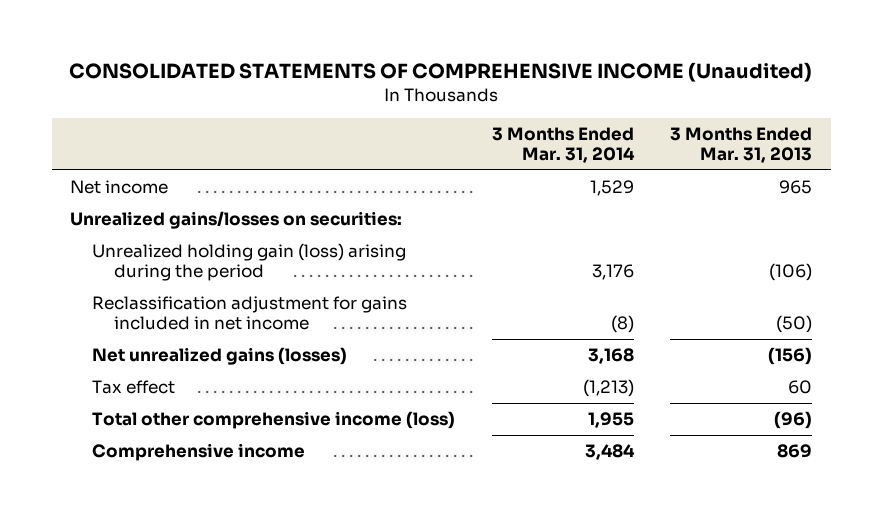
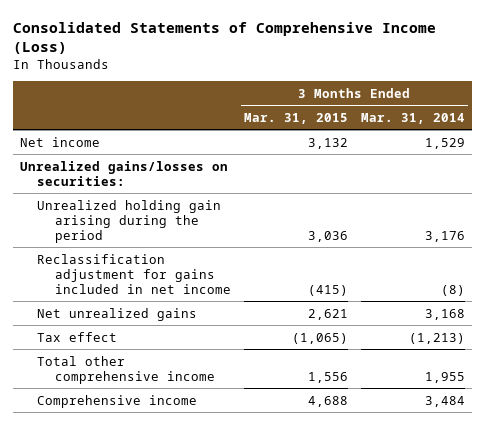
[69,62,813,83] CONSOLIDATED STATEMENTS OF COMPREHENSIVE INCOME (Unaudited) -> [13,21,437,55] Consolidated Statements of Comprehensive Income (Loss)
[670,126,813,163] 3 Months Ended Mar. 31, 2013 -> none
none -> [243,112,348,124] Mar. 31, 2015
[92,243,407,282] Unrealized holding gain (loss) arising during the period -> [37,199,222,243] Unrealized holding gain arising during the period
[92,347,348,366] Net unrealized gains (losses) -> [37,307,198,321] Net unrealized gains
[92,411,456,430] Total other comprehensive income (loss) -> [37,355,215,384] Total other comprehensive income

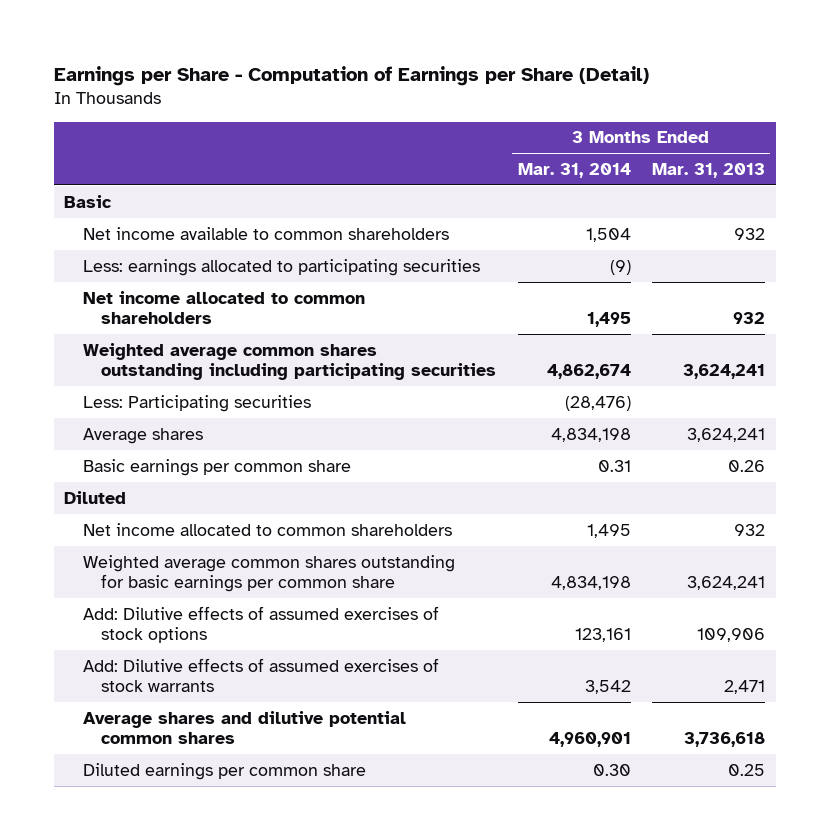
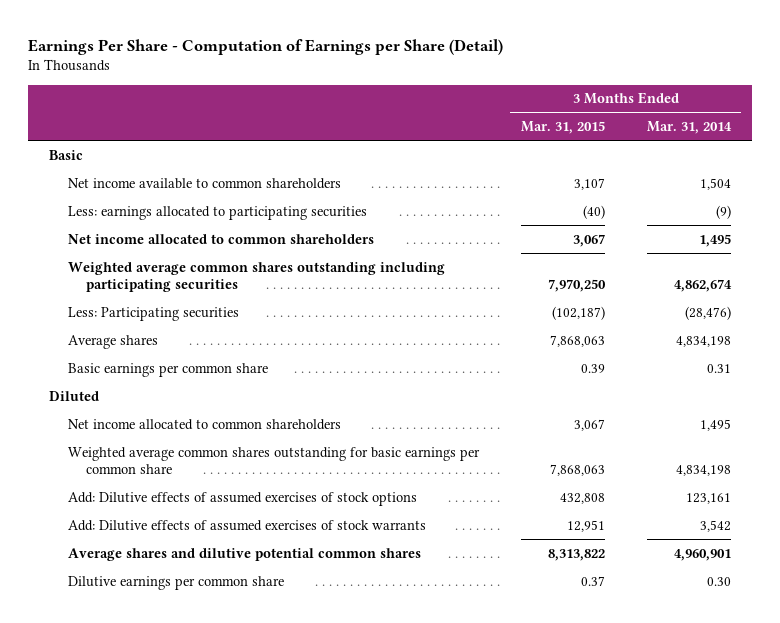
[53,65,649,86] Earnings per Share - Computation of Earnings per Share (Detail) -> [28,38,504,55] Earnings Per Share - Computation of Earnings per Share (Detail)
[651,163,765,179] Mar. 31, 2013 -> none
none -> [520,121,605,135] Mar. 31, 2015
[82,762,366,780] Diluted earnings per common share -> [67,575,284,590] Dilutive earnings per common share

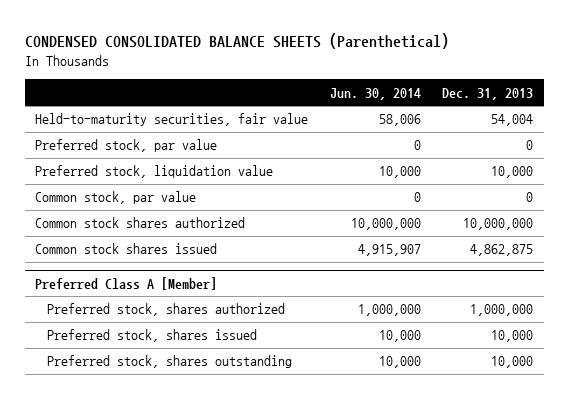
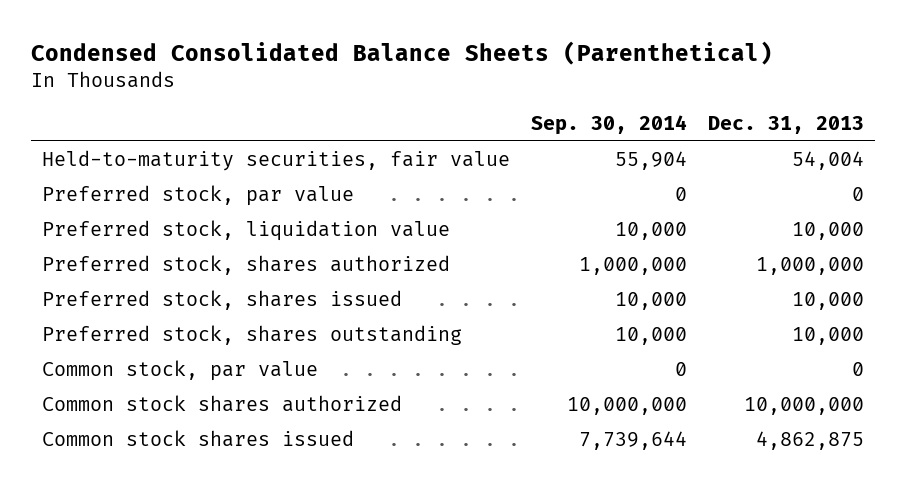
[24,33,449,50] CONDENSED CONSOLIDATED BALANCE SHEETS (Parenthetical) -> [30,40,773,65] Condensed Consolidated Balance Sheets (Parenthetical)
[329,87,421,100] Jun. 30, 2014 -> none
none -> [530,115,687,136] Sep. 30, 2014
[35,276,218,290] Preferred Class A [Member] -> none
[35,191,197,205] Common stock, par value -> [41,360,318,382] Common stock, par value
[35,217,246,229] Common stock shares authorized -> [41,395,402,413] Common stock shares authorized
[35,243,218,255] Common stock shares issued -> [41,430,354,448] Common stock shares issued

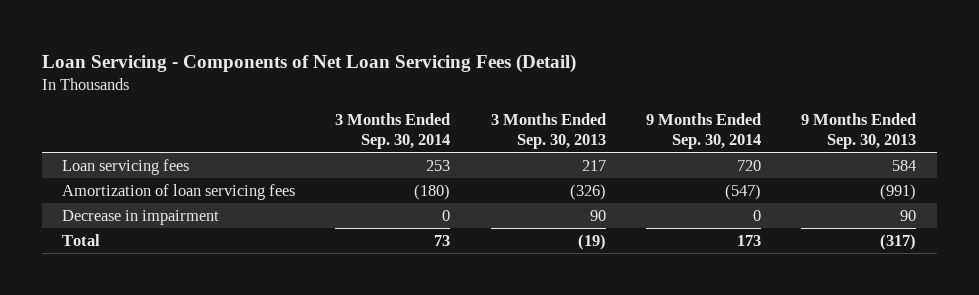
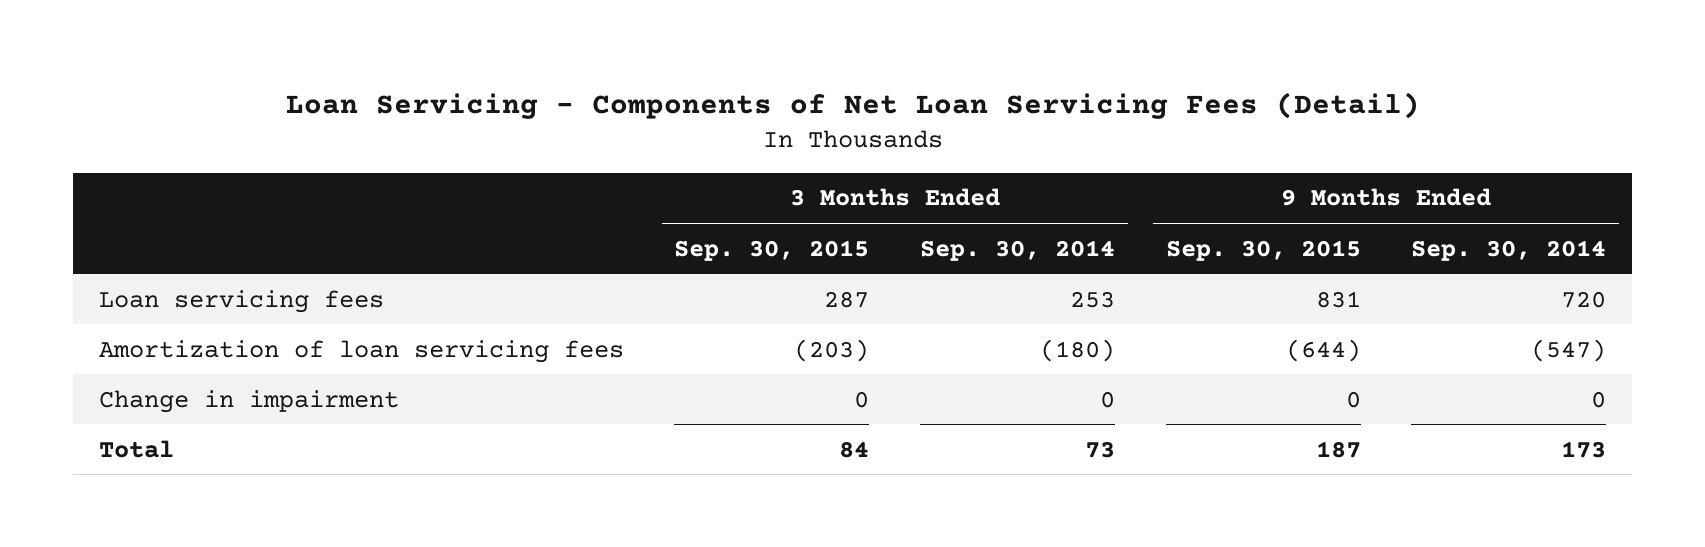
[490,112,606,150] 3 Months Ended Sep. 30, 2013 -> none
[801,112,917,150] 9 Months Ended Sep. 30, 2013 -> none
none -> [674,239,870,261] Sep. 30, 2015
none -> [1165,239,1361,261] Sep. 30, 2015
[62,209,220,225] Decrease in impairment -> [98,389,399,413] Change in impairment

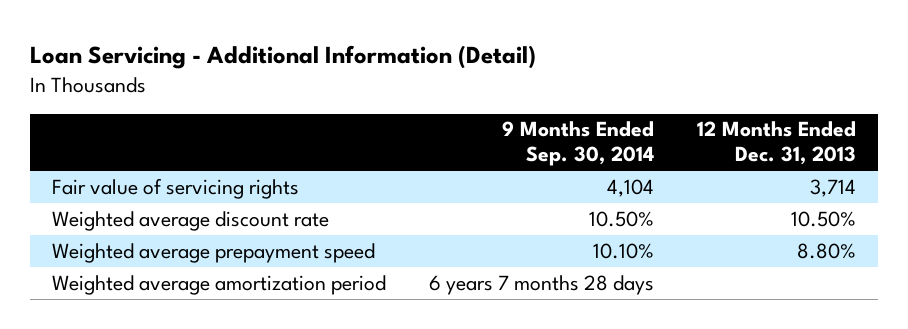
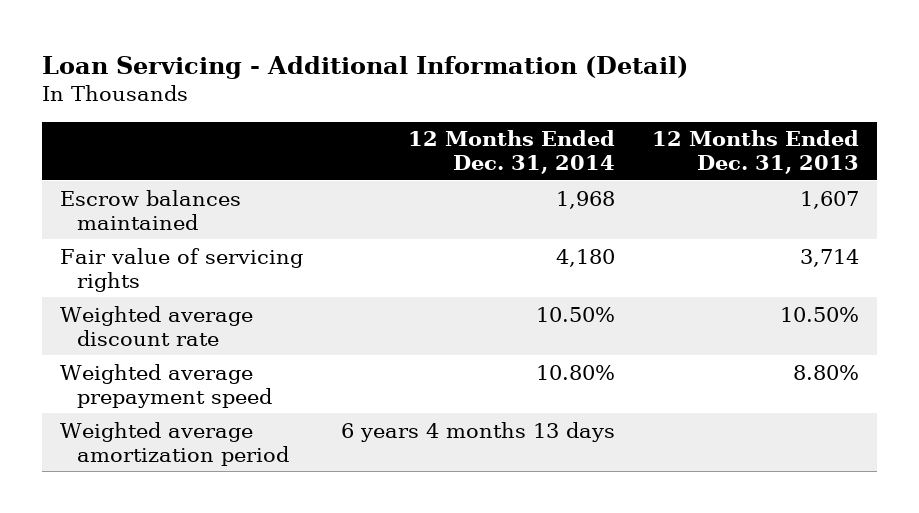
[502,121,655,167] 9 Months Ended Sep. 30, 2014 -> none
none -> [407,130,615,175] 12 Months Ended Dec. 31, 2014
none -> [60,189,242,230] Escrow balances maintained

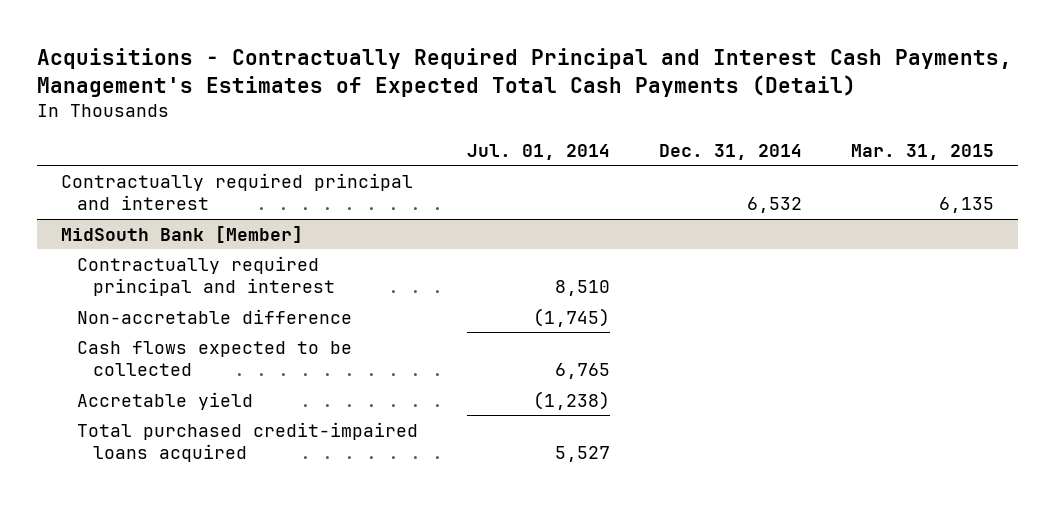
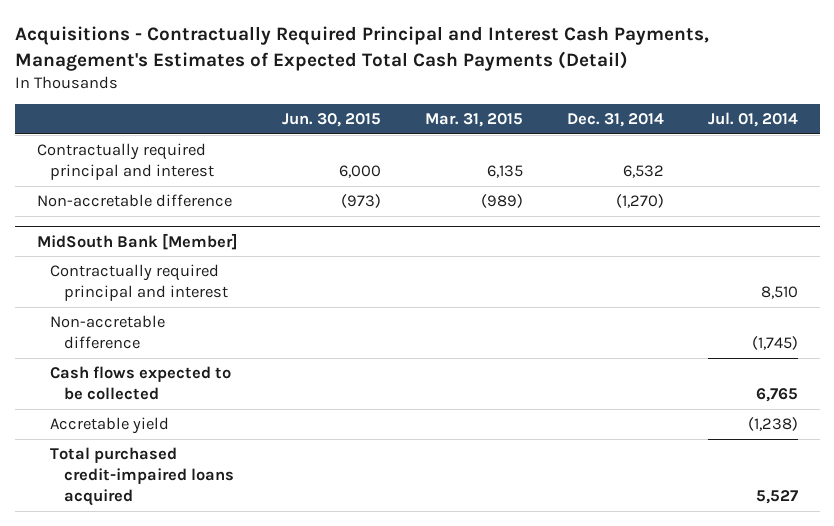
none -> [281,113,381,128] Jun. 30, 2015
none -> [36,194,232,208] Non-accretable difference

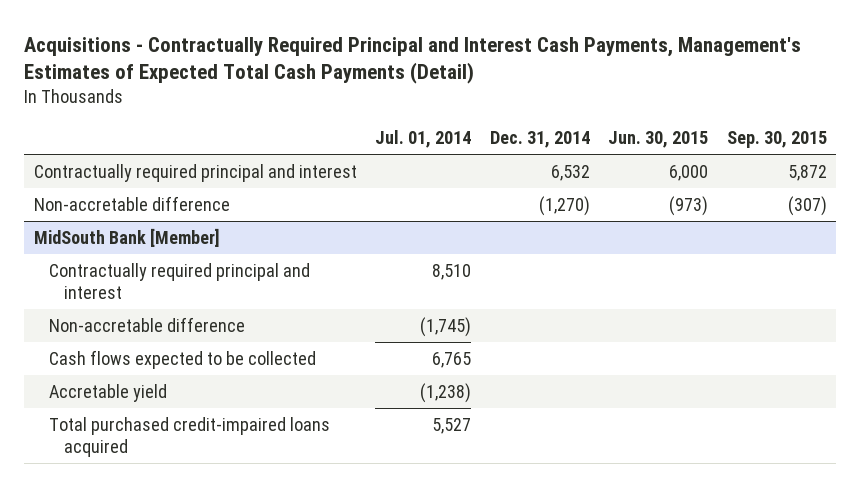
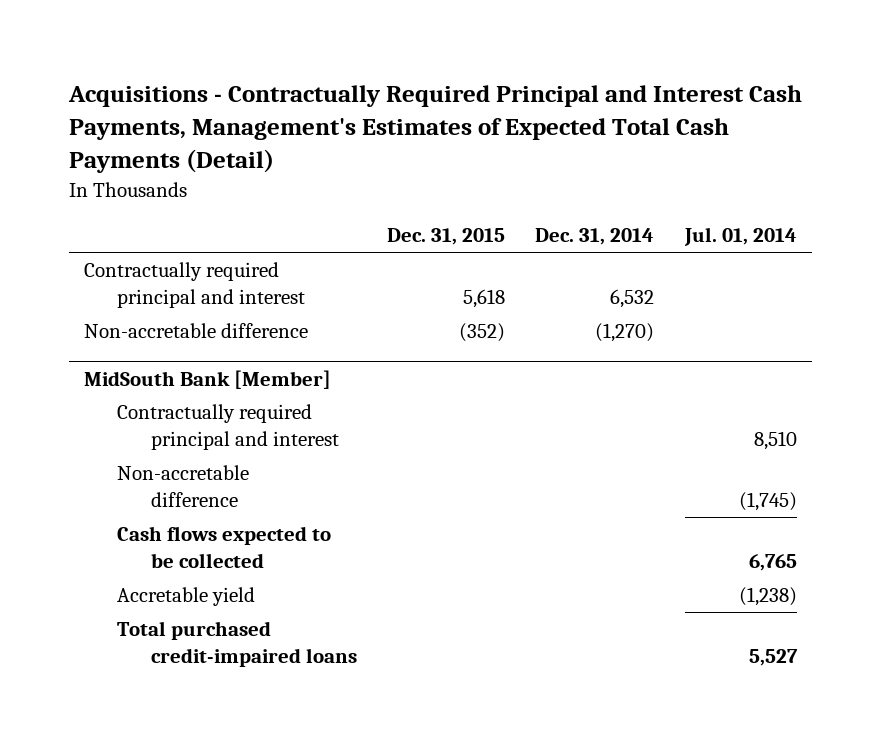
[608,131,709,149] Jun. 30, 2015 -> none
[727,131,828,149] Sep. 30, 2015 -> none
none -> [387,228,506,246] Dec. 31, 2015
[48,416,330,458] Total purchased credit-impaired loans acquired -> [117,621,357,667] Total purchased credit-impaired loans

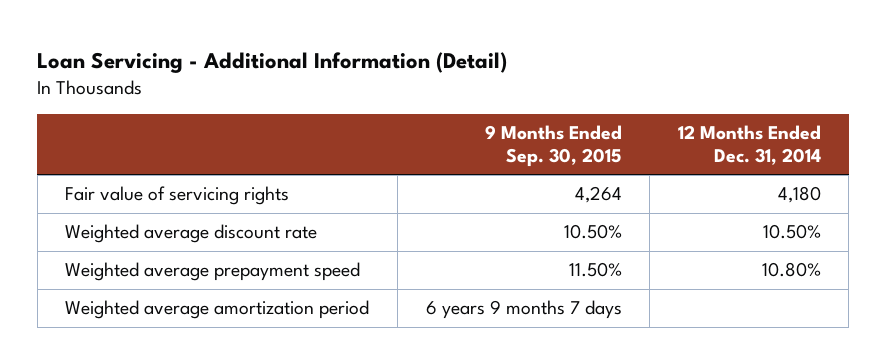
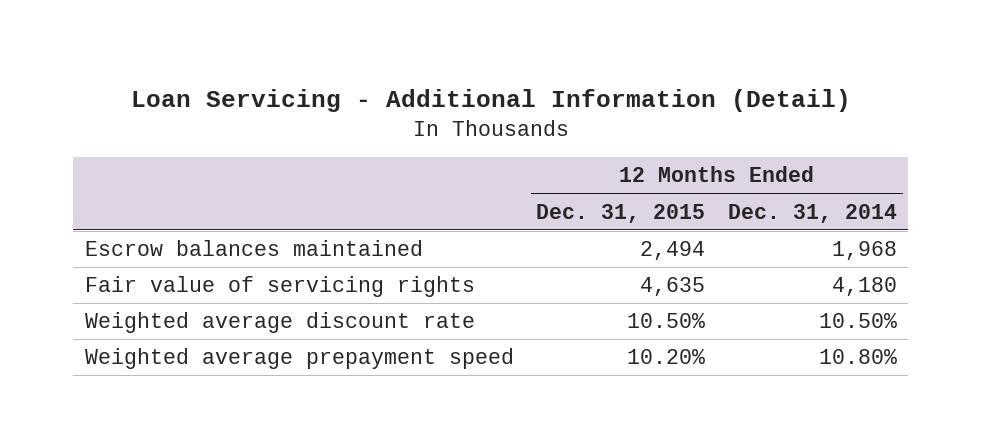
[484,125,622,168] 9 Months Ended Sep. 30, 2015 -> none
none -> [536,203,706,223] Dec. 31, 2015
none -> [84,240,423,257] Escrow balances maintained
[65,300,370,320] Weighted average amortization period -> none

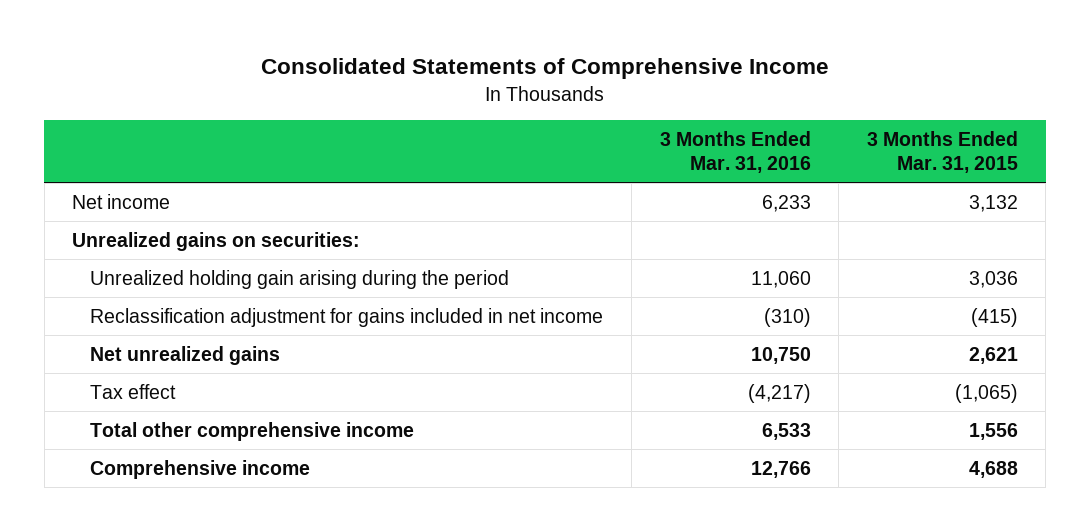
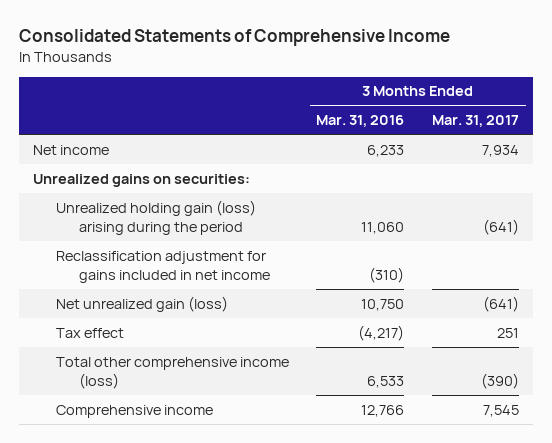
[866,130,1018,174] 3 Months Ended Mar. 31, 2015 -> none
none -> [431,115,519,128] Mar. 31, 2017
[90,269,510,289] Unrealized holding gain arising during the period -> [55,199,256,235] Unrealized holding gain (loss) arising during the period
[90,345,281,365] Net unrealized gains -> [55,295,228,312] Net unrealized gain (loss)
[90,421,415,441] Total other comprehensive income -> [55,356,289,389] Total other comprehensive income (loss)

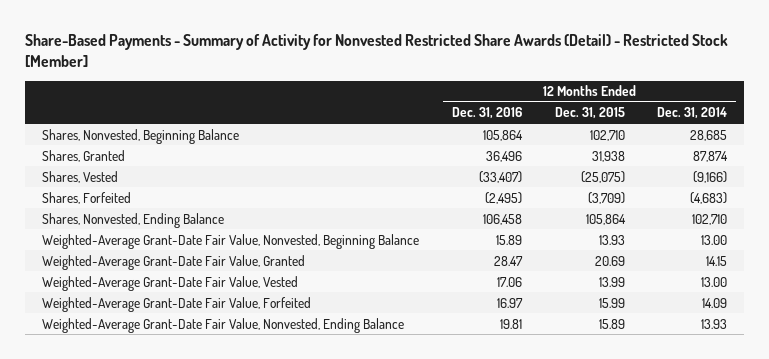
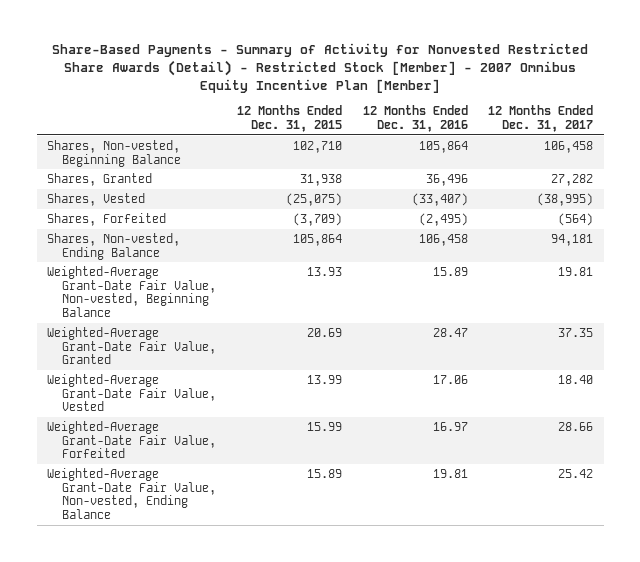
[25,34,729,68] Share-Based Payments - Summary of Activity for Nonvested Restricted Share Awards (Detail) - Restricted Stock [Member] -> [52,43,589,94] Share-Based Payments - Summary of Activity for Nonvested Restricted Share Awards (Detail) - Restricted Stock [Member] - 2007 Omnibus Equity Incentive Plan [Member]
[657,107,728,120] Dec. 31, 2014 -> none
none -> [488,105,594,133] 12 Months Ended Dec. 31, 2017
[41,128,239,144] Shares, Nonvested, Beginning Balance -> [46,139,182,167] Shares, Non-vested, Beginning Balance
[41,212,224,228] Shares, Nonvested, Ending Balance -> [46,232,180,260] Shares, Non-vested, Ending Balance
[41,233,419,249] Weighted-Average Grant-Date Fair Value, Nonvested, Beginning Balance -> [46,265,217,318] Weighted-Average Grant-Date Fair Value, Non-vested, Beginning Balance
[41,317,404,333] Weighted-Average Grant-Date Fair Value, Nonvested, Ending Balance -> [46,467,217,520] Weighted-Average Grant-Date Fair Value, Non-vested, Ending Balance

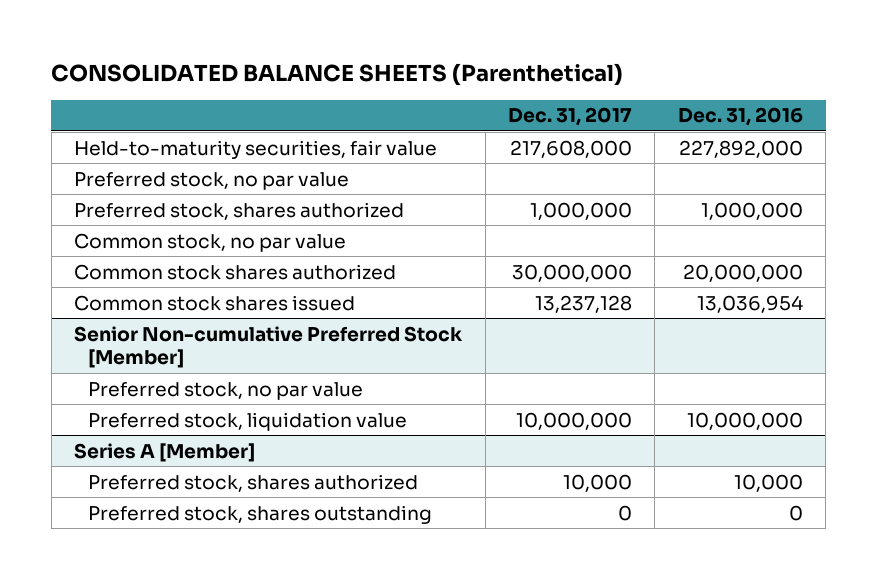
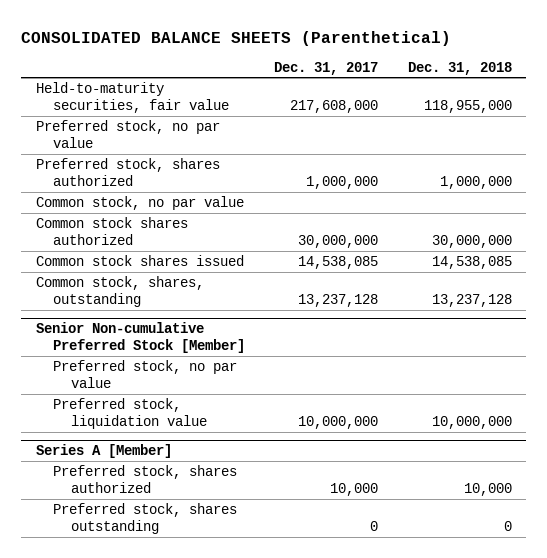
[677,107,803,127] Dec. 31, 2016 -> none
none -> [407,61,512,75] Dec. 31, 2018
[534,294,632,313] 13,237,128 -> [298,255,379,269] 14,538,085
none -> [35,275,204,307] Common stock, shares, outstanding

